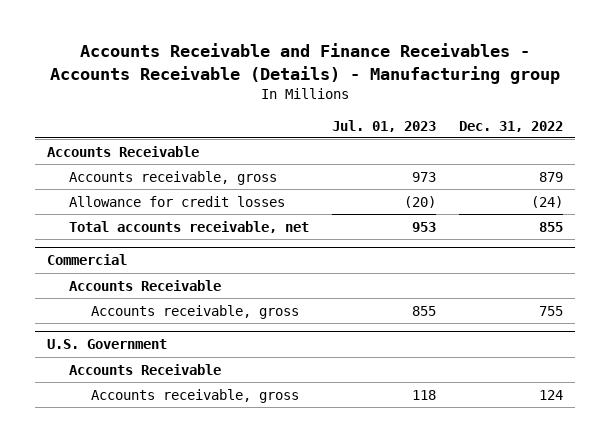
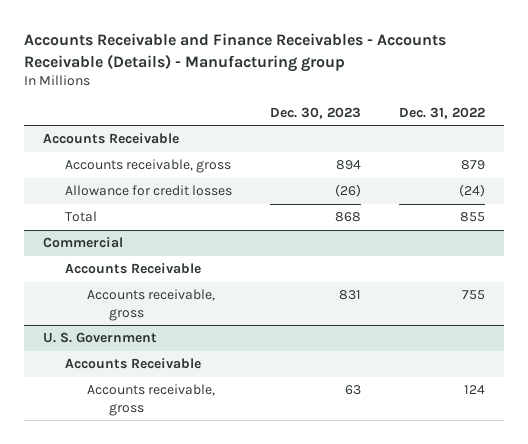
[332,119,437,132] Jul. 01, 2023 -> none
none -> [270,106,362,119] Dec. 30, 2023
[68,220,309,233] Total accounts receivable, net -> [64,211,97,223] Total
[46,339,167,350] U.S. Government -> [42,332,157,344] U. S. Government

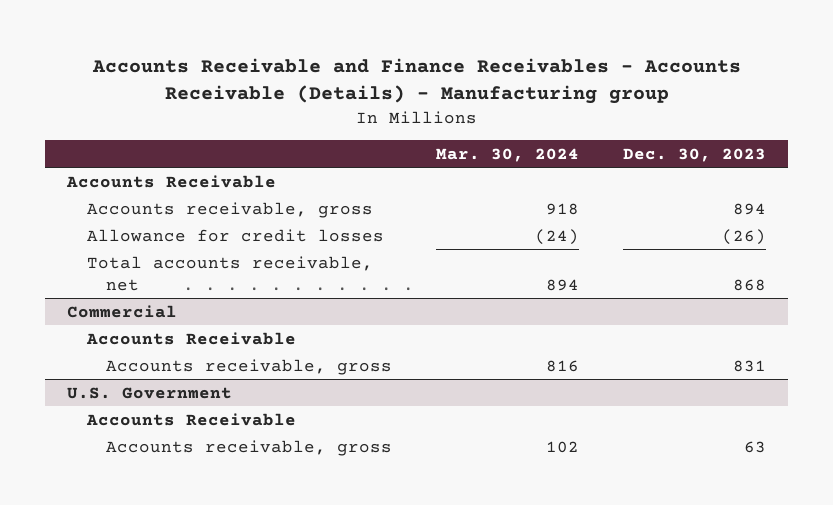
[399,106,486,119] Dec. 31, 2022 -> none
none -> [436,147,580,162] Mar. 30, 2024
[64,211,97,223] Total -> [86,255,373,291] Total accounts receivable, net
[42,332,157,344] U. S. Government -> [67,386,233,399] U.S. Government

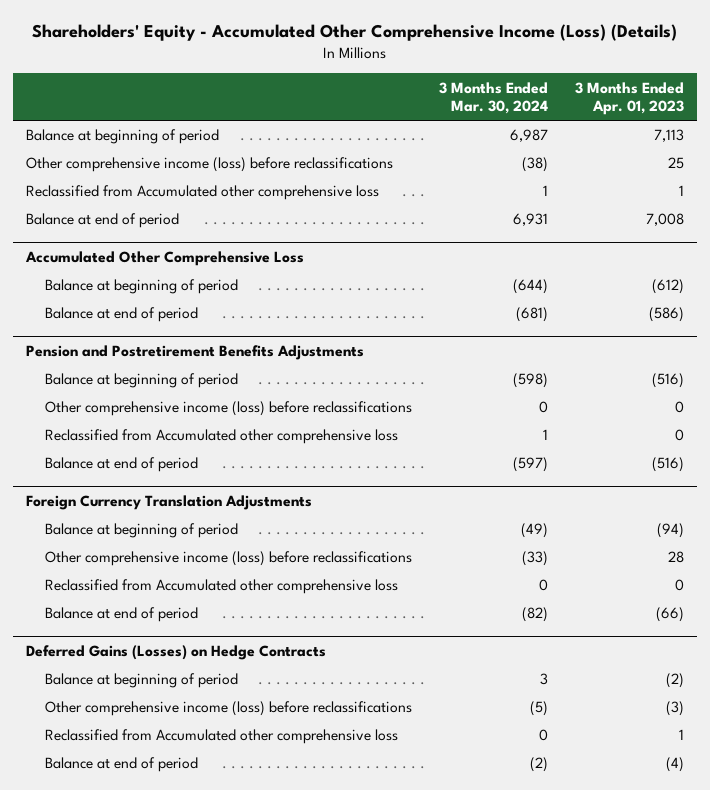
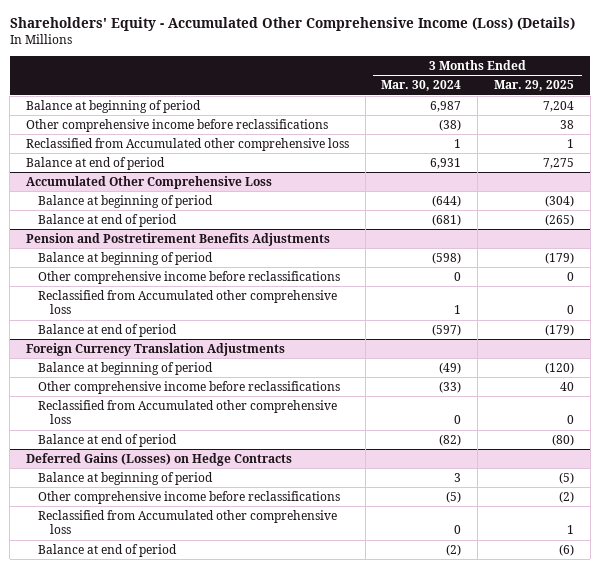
[574,81,684,116] 3 Months Ended Apr. 01, 2023 -> none
none -> [493,80,574,92] Mar. 29, 2025
[26,157,394,173] Other comprehensive income (loss) before reclassifications -> [25,118,328,132] Other comprehensive income before reclassifications
[44,401,412,417] Other comprehensive income (loss) before reclassifications -> [37,270,340,284] Other comprehensive income before reclassifications
[44,551,412,567] Other comprehensive income (loss) before reclassifications -> [37,380,340,394] Other comprehensive income before reclassifications
[44,701,412,717] Other comprehensive income (loss) before reclassifications -> [37,490,340,504] Other comprehensive income before reclassifications

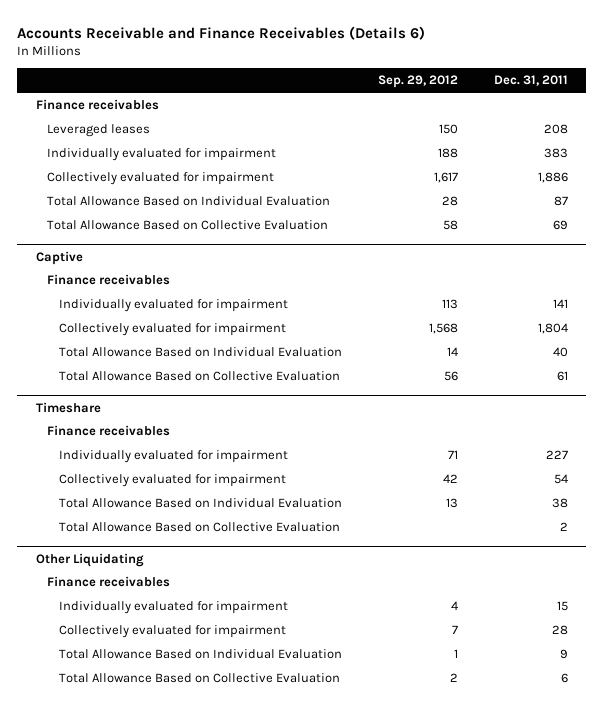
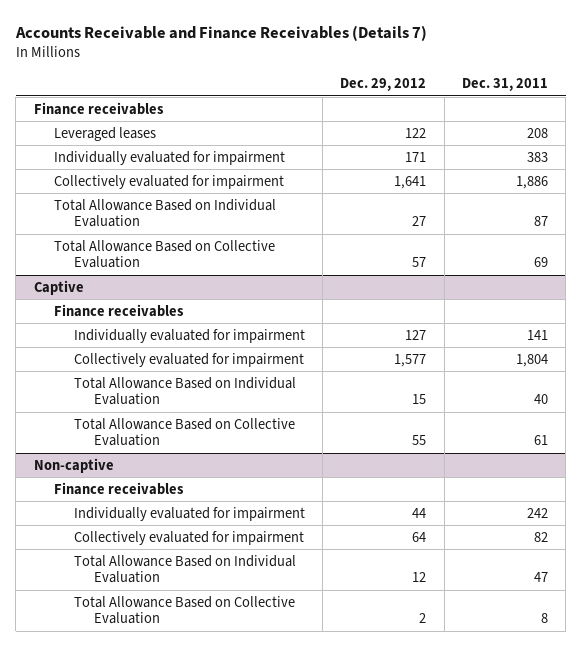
[17,25,426,40] Accounts Receivable and Finance Receivables (Details 6) -> [14,24,427,41] Accounts Receivable and Finance Receivables (Details 7)
[377,75,458,89] Sep. 29, 2012 -> none
none -> [340,78,427,92] Dec. 29, 2012
[35,401,101,413] Timeshare -> none
[47,425,171,437] Finance receivables -> none
[58,450,288,464] Individually evaluated for impairment -> none
[58,474,286,488] Collectively evaluated for impairment -> none
[58,498,342,509] Total Allowance Based on Individual Evaluation -> none
[58,522,340,533] Total Allowance Based on Collective Evaluation -> none
[35,552,144,567] Other Liquidating -> none
none -> [33,457,114,473] Non-captive
[557,601,569,612] 15 -> [527,507,549,518] 242
[552,625,569,636] 28 -> [534,531,549,542] 82
[560,649,569,660] 9 -> [534,572,549,583] 47
[561,673,569,684] 6 -> [541,613,549,624] 8

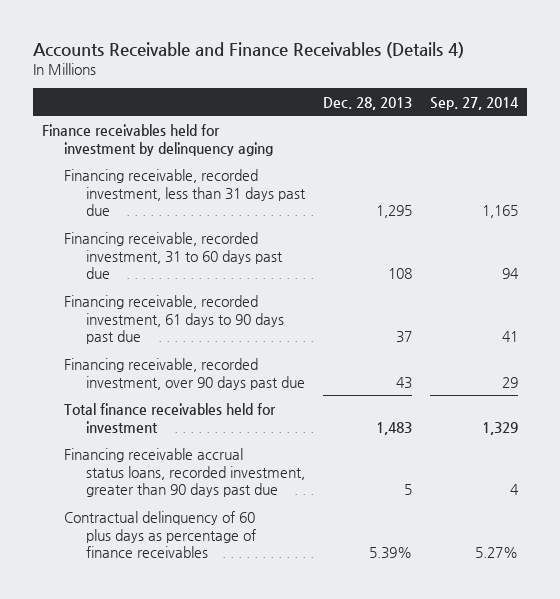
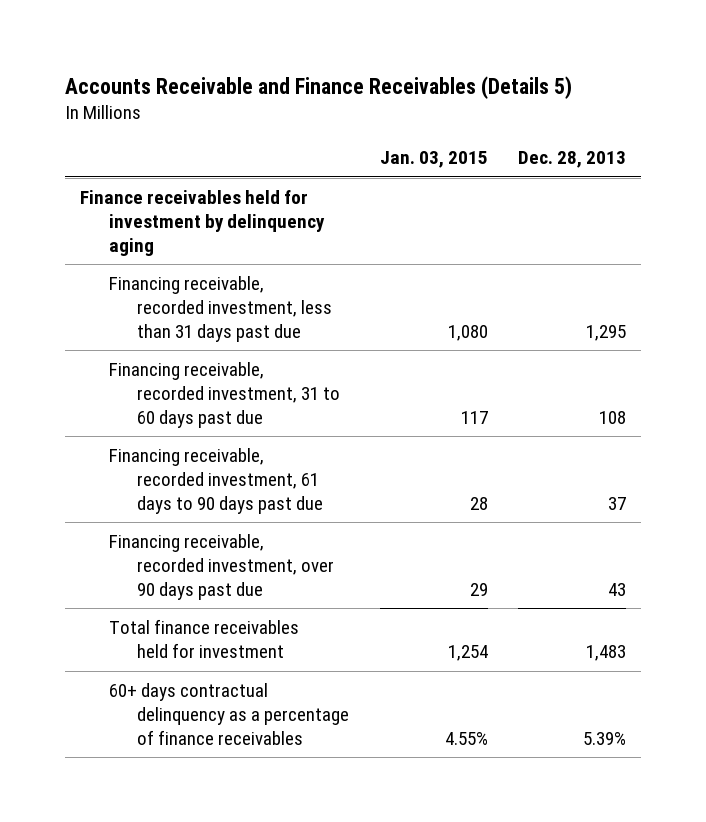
[32,41,464,58] Accounts Receivable and Finance Receivables (Details 4) -> [64,76,572,100] Accounts Receivable and Finance Receivables (Details 5)
[430,96,520,110] Sep. 27, 2014 -> none
none -> [379,151,488,169] Jan. 03, 2015
[63,447,305,498] Financing receivable accrual status loans, recorded investment, greater than 90 days past due -> none
[63,510,256,559] Contractual delinquency of 60 plus days as percentage of finance receivables -> [108,683,350,745] 60+ days contractual delinquency as a percentage of finance receivables

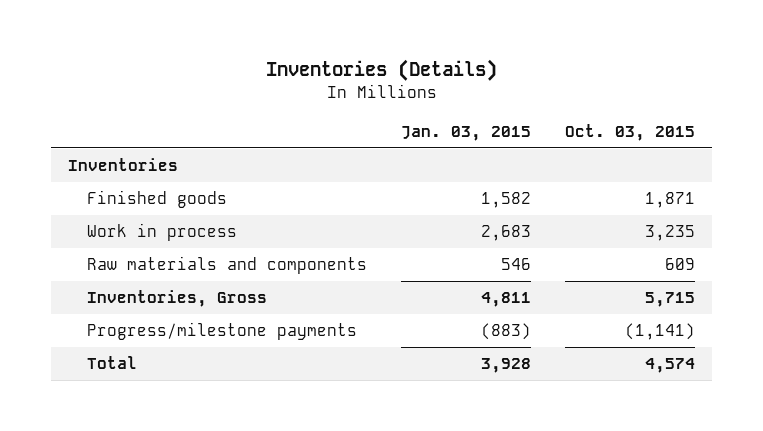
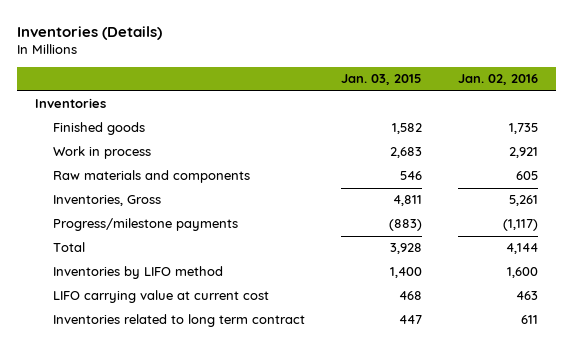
[564,123,695,141] Oct. 03, 2015 -> none
none -> [457,74,538,86] Jan. 02, 2016
none -> [52,266,223,280] Inventories by LIFO method
none -> [52,290,269,304] LIFO carrying value at current cost
none -> [52,314,305,328] Inventories related to long term contract

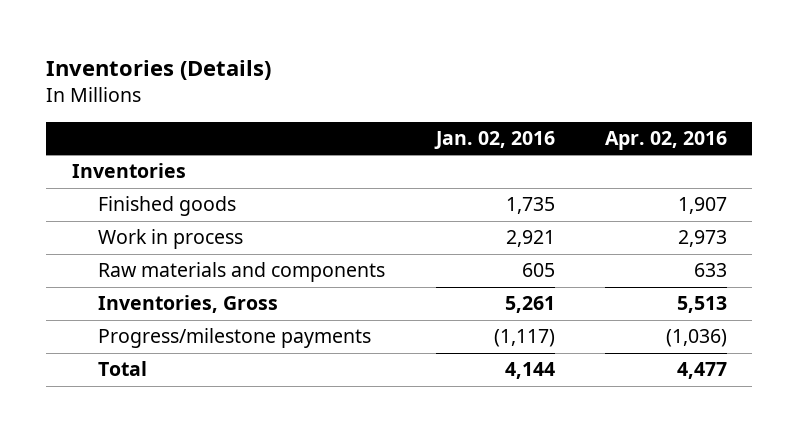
[340,74,422,86] Jan. 03, 2015 -> none
none -> [605,130,728,150] Apr. 02, 2016
[52,266,223,280] Inventories by LIFO method -> none
[52,290,269,304] LIFO carrying value at current cost -> none
[52,314,305,328] Inventories related to long term contract -> none

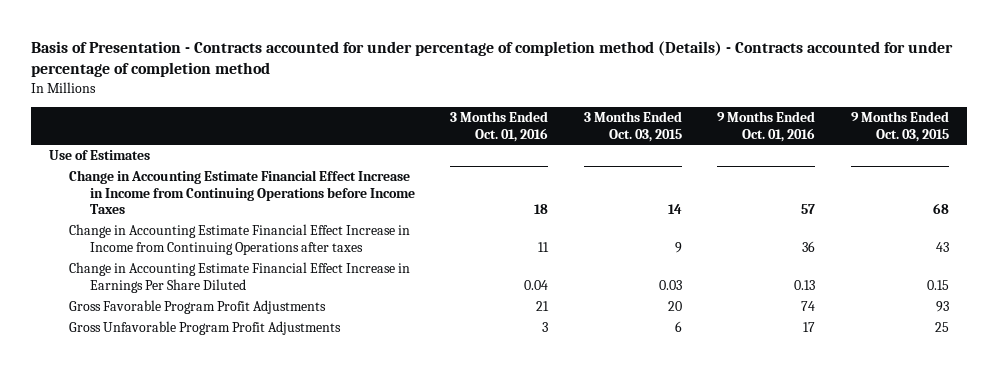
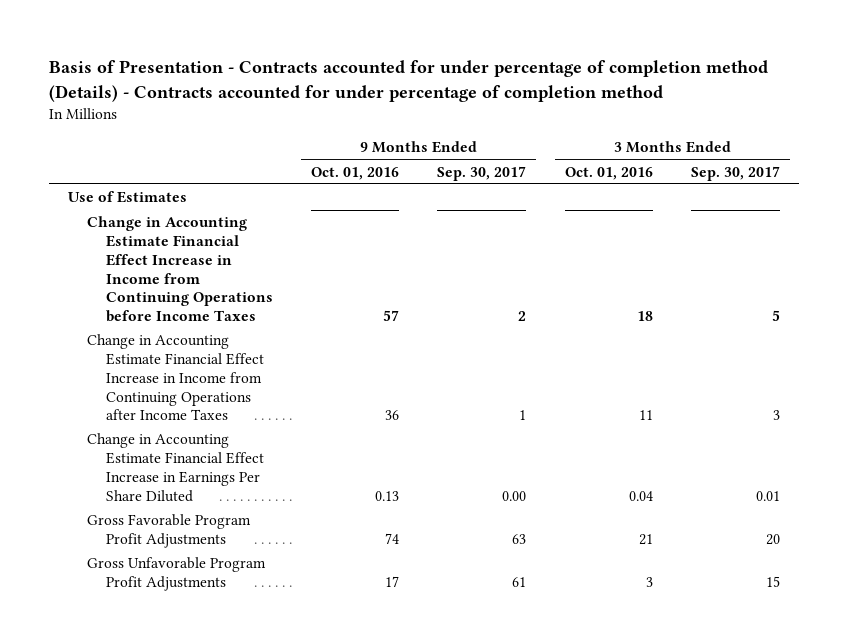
[583,111,682,142] 3 Months Ended Oct. 03, 2015 -> none
[850,111,949,142] 9 Months Ended Oct. 03, 2015 -> none
none -> [437,165,527,181] Sep. 30, 2017
none -> [691,165,781,181] Sep. 30, 2017
[69,224,411,255] Change in Accounting Estimate Financial Effect Increase in Income from Continuing Operations after taxes -> [86,334,264,421] Change in Accounting Estimate Financial Effect Increase in Income from Continuing Operations after Income Taxes

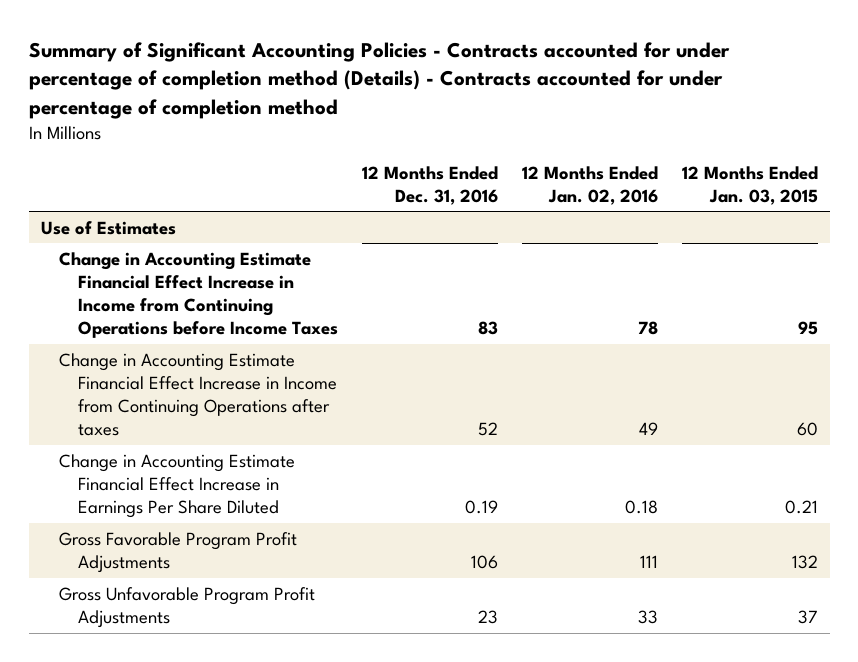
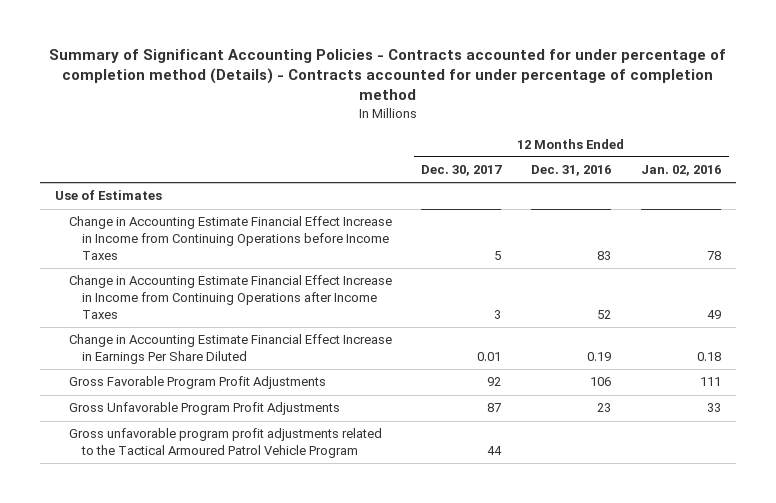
[681,165,818,205] 12 Months Ended Jan. 03, 2015 -> none
none -> [421,165,503,177] Dec. 30, 2017
[59,352,338,437] Change in Accounting Estimate Financial Effect Increase in Income from Continuing Operations after taxes -> [68,275,392,319] Change in Accounting Estimate Financial Effect Increase in Income from Continuing Operations after Income Taxes
none -> [68,428,382,459] Gross unfavorable program profit adjustments related to the Tactical Armoured Patrol Vehicle Program

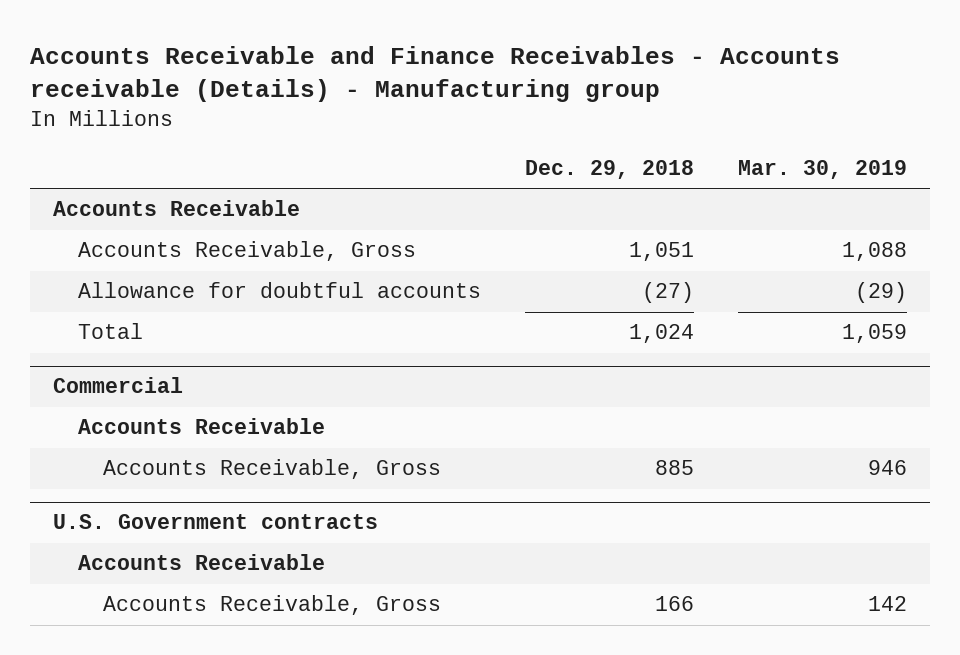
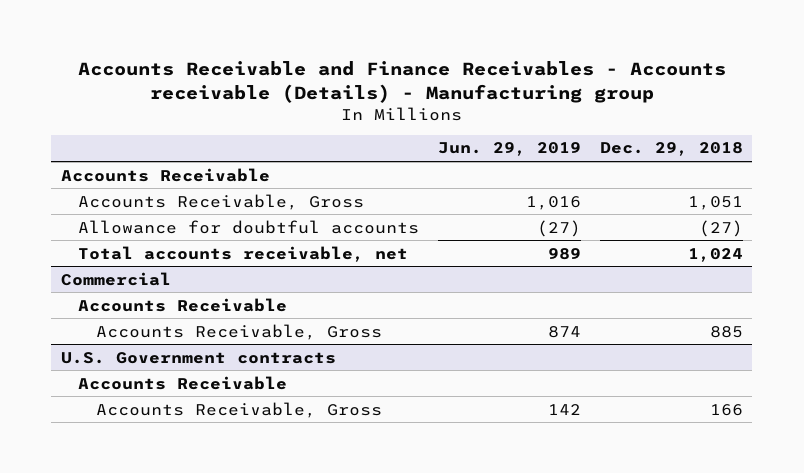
[738,159,908,179] Mar. 30, 2019 -> none
none -> [438,142,582,157] Jun. 29, 2019
[77,323,143,340] Total -> [78,245,409,262] Total accounts receivable, net

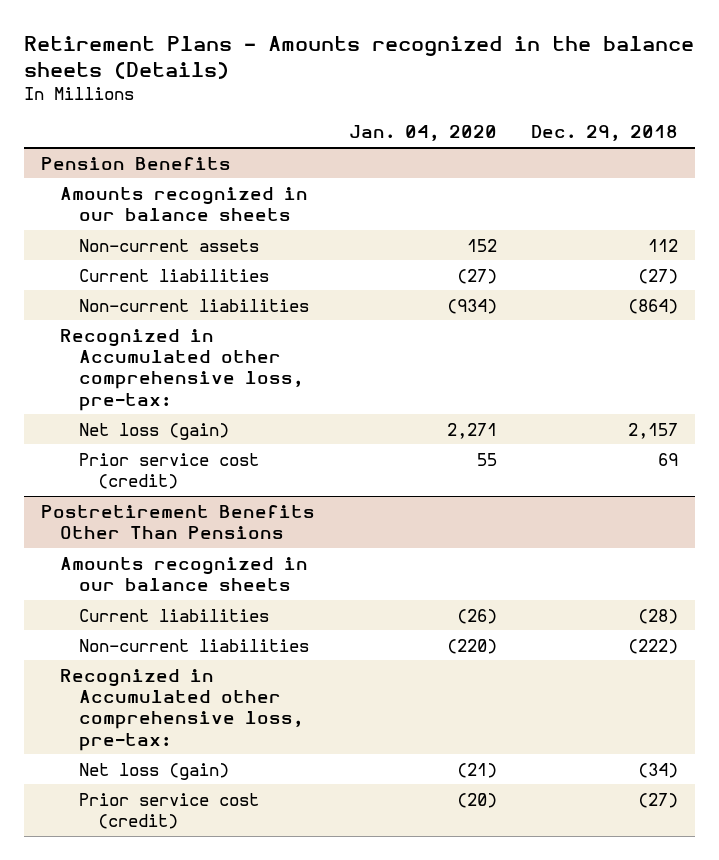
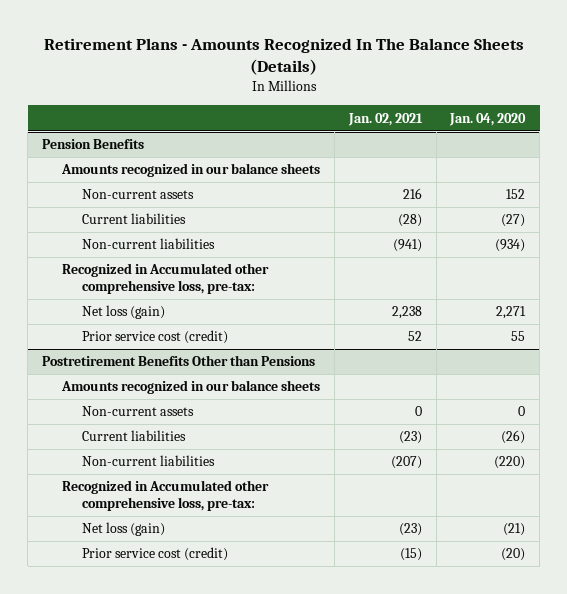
[24,35,695,79] Retirement Plans - Amounts recognized in the balance sheets (Details) -> [43,38,524,76] Retirement Plans - Amounts Recognized In The Balance Sheets (Details)
[530,125,678,142] Dec. 29, 2018 -> none
none -> [347,112,423,126] Jan. 02, 2021
[41,504,316,539] Postretirement Benefits Other Than Pensions -> [42,355,316,367] Postretirement Benefits Other than Pensions
none -> [82,406,195,417] Non-current assets

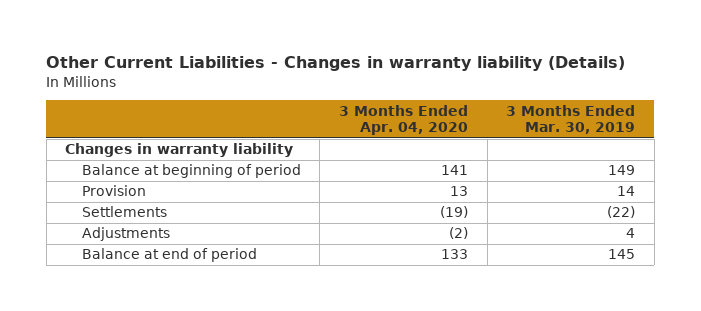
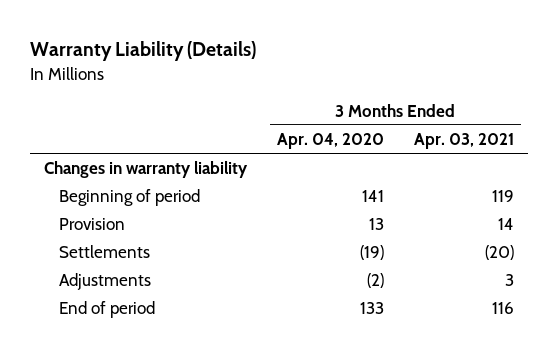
[46,55,626,71] Other Current Liabilities - Changes in warranty liability (Details) -> [29,41,256,62] Warranty Liability (Details)
[506,104,636,135] 3 Months Ended Mar. 30, 2019 -> none
none -> [413,132,514,149] Apr. 03, 2021
[81,164,301,179] Balance at beginning of period -> [59,189,201,207] Beginning of period
[81,248,257,263] Balance at end of period -> [59,301,156,319] End of period

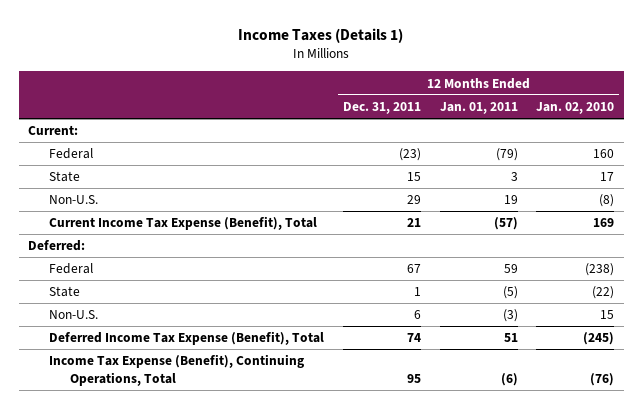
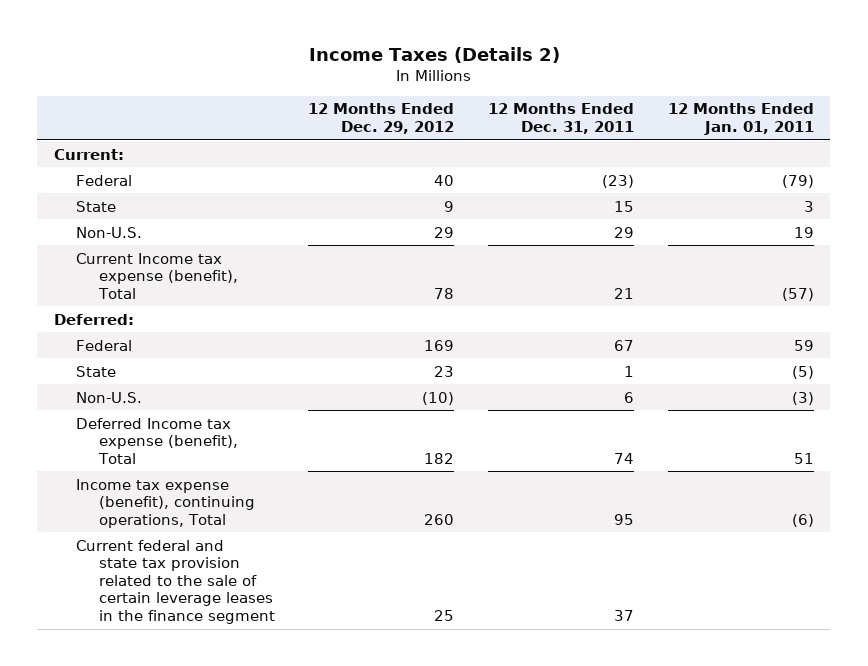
[238,27,404,43] Income Taxes (Details 1) -> [308,46,560,63] Income Taxes (Details 2)
[536,102,615,115] Jan. 02, 2010 -> none
none -> [308,103,455,135] 12 Months Ended Dec. 29, 2012
[48,216,317,231] Current Income Tax Expense (Benefit), Total -> [76,252,238,299] Current Income tax expense (benefit), Total
[48,331,324,346] Deferred Income Tax Expense (Benefit), Total -> [76,417,238,464] Deferred Income tax expense (benefit), Total
[48,354,304,386] Income Tax Expense (Benefit), Continuing Operations, Total -> [76,478,255,528] Income tax expense (benefit), continuing operations, Total
none -> [76,539,275,625] Current federal and state tax provision related to the sale of certain leverage leases in the finance segment

